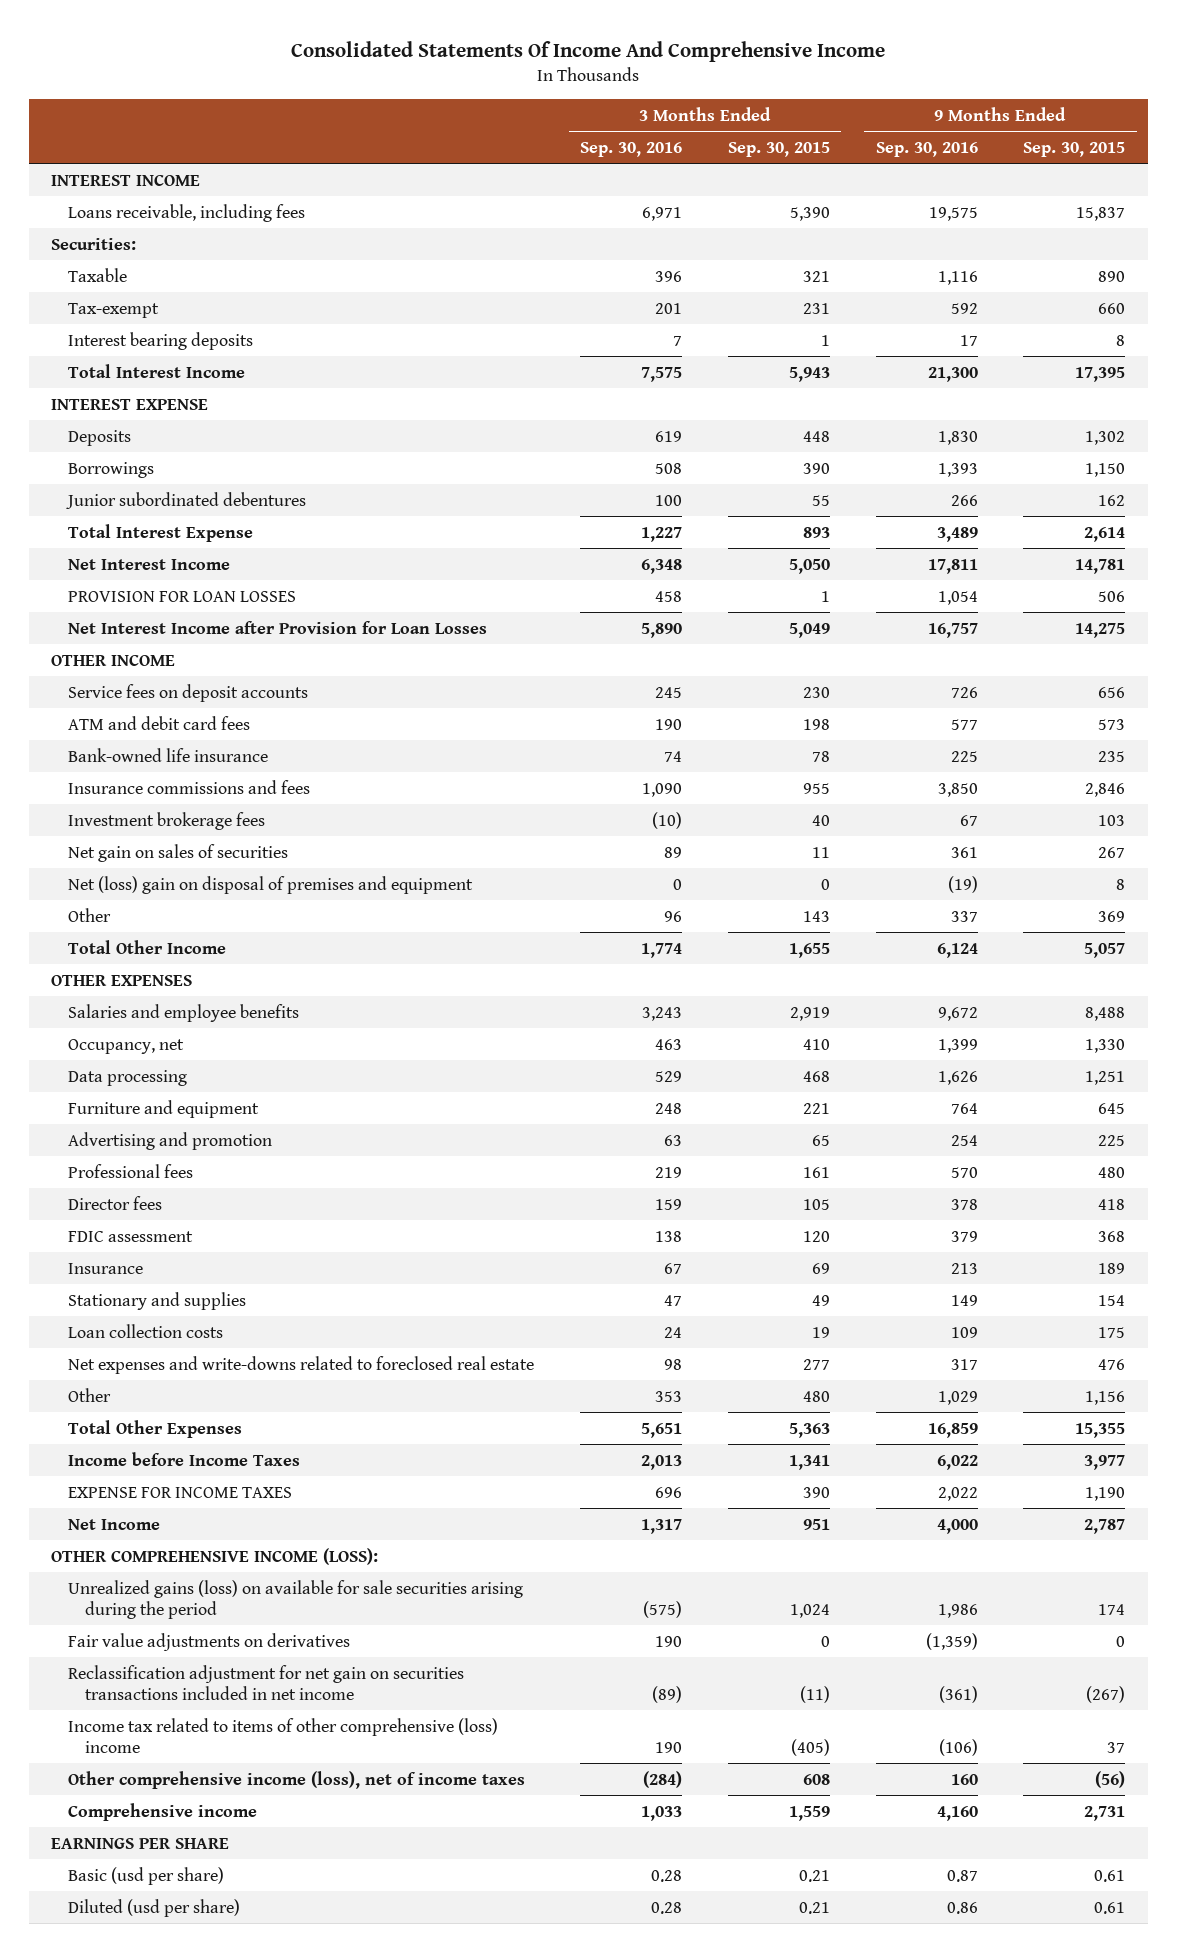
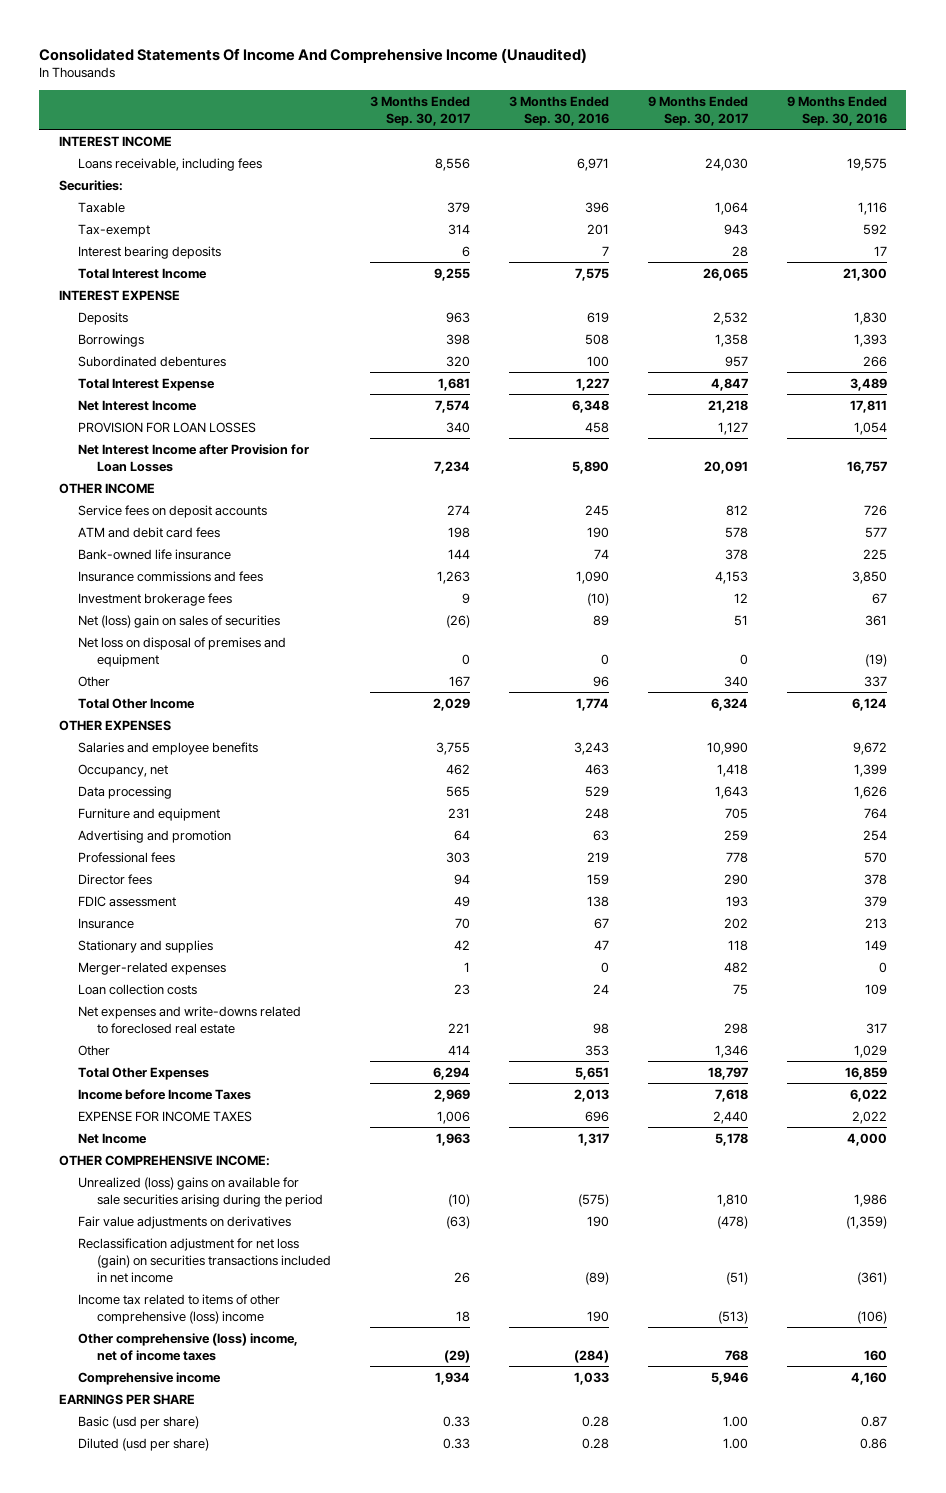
[291,40,886,62] Consolidated Statements Of Income And Comprehensive Income -> [39,47,588,63] Consolidated Statements Of Income And Comprehensive Income (Unaudited)
[727,141,830,157] Sep. 30, 2015 -> none
[1023,141,1126,157] Sep. 30, 2015 -> none
none -> [369,96,470,127] 3 Months Ended Sep. 30, 2017
none -> [647,96,748,127] 9 Months Ended Sep. 30, 2017
[66,491,307,509] Junior subordinated debentures -> [77,355,226,367] Subordinated debentures
[68,843,289,862] Net gain on sales of securities -> [77,614,280,628] Net (loss) gain on sales of securities
[68,875,474,894] Net (loss) gain on disposal of premises and equipment -> [77,636,286,667] Net loss on disposal of premises and equipment
none -> [77,961,226,975] Merger-related expenses
[51,1547,379,1565] OTHER COMPREHENSIVE INCOME (LOSS): -> [58,1154,270,1166] OTHER COMPREHENSIVE INCOME:
[68,1579,524,1619] Unrealized gains (loss) on available for sale securities arising during the period -> [77,1176,323,1207] Unrealized (loss) gains on available for sale securities arising during the period
[68,1664,465,1700] Reclassification adjustment for net gain on securities transactions included in net income -> [77,1237,331,1283] Reclassification adjustment for net loss (gain) on securities transactions included in net income
[68,1770,526,1789] Other comprehensive income (loss), net of income taxes -> [77,1332,298,1361] Other comprehensive (loss) income, net of income taxes

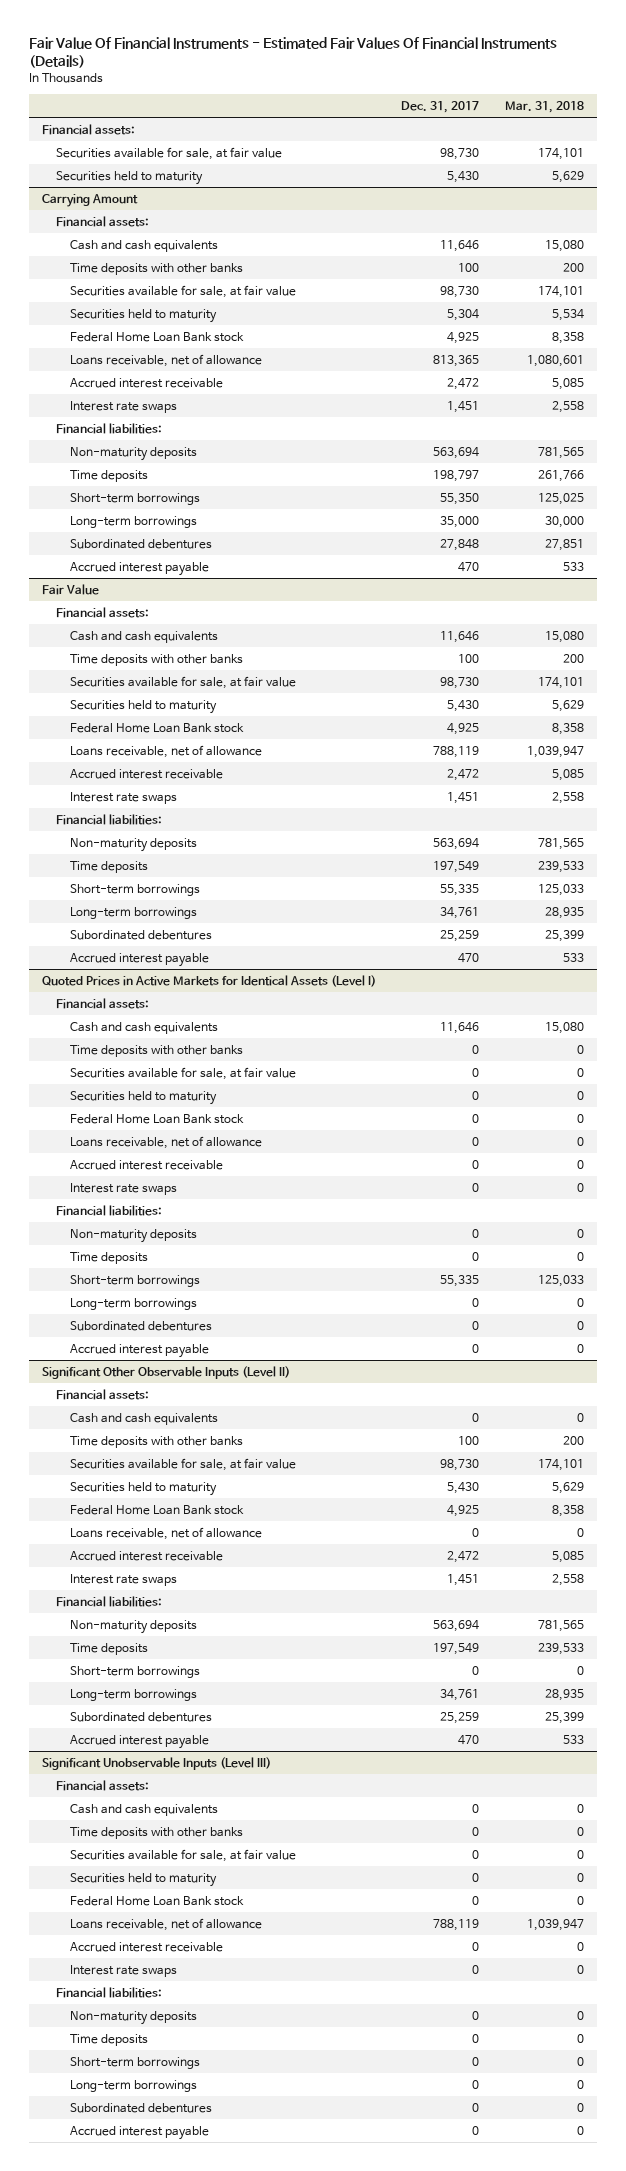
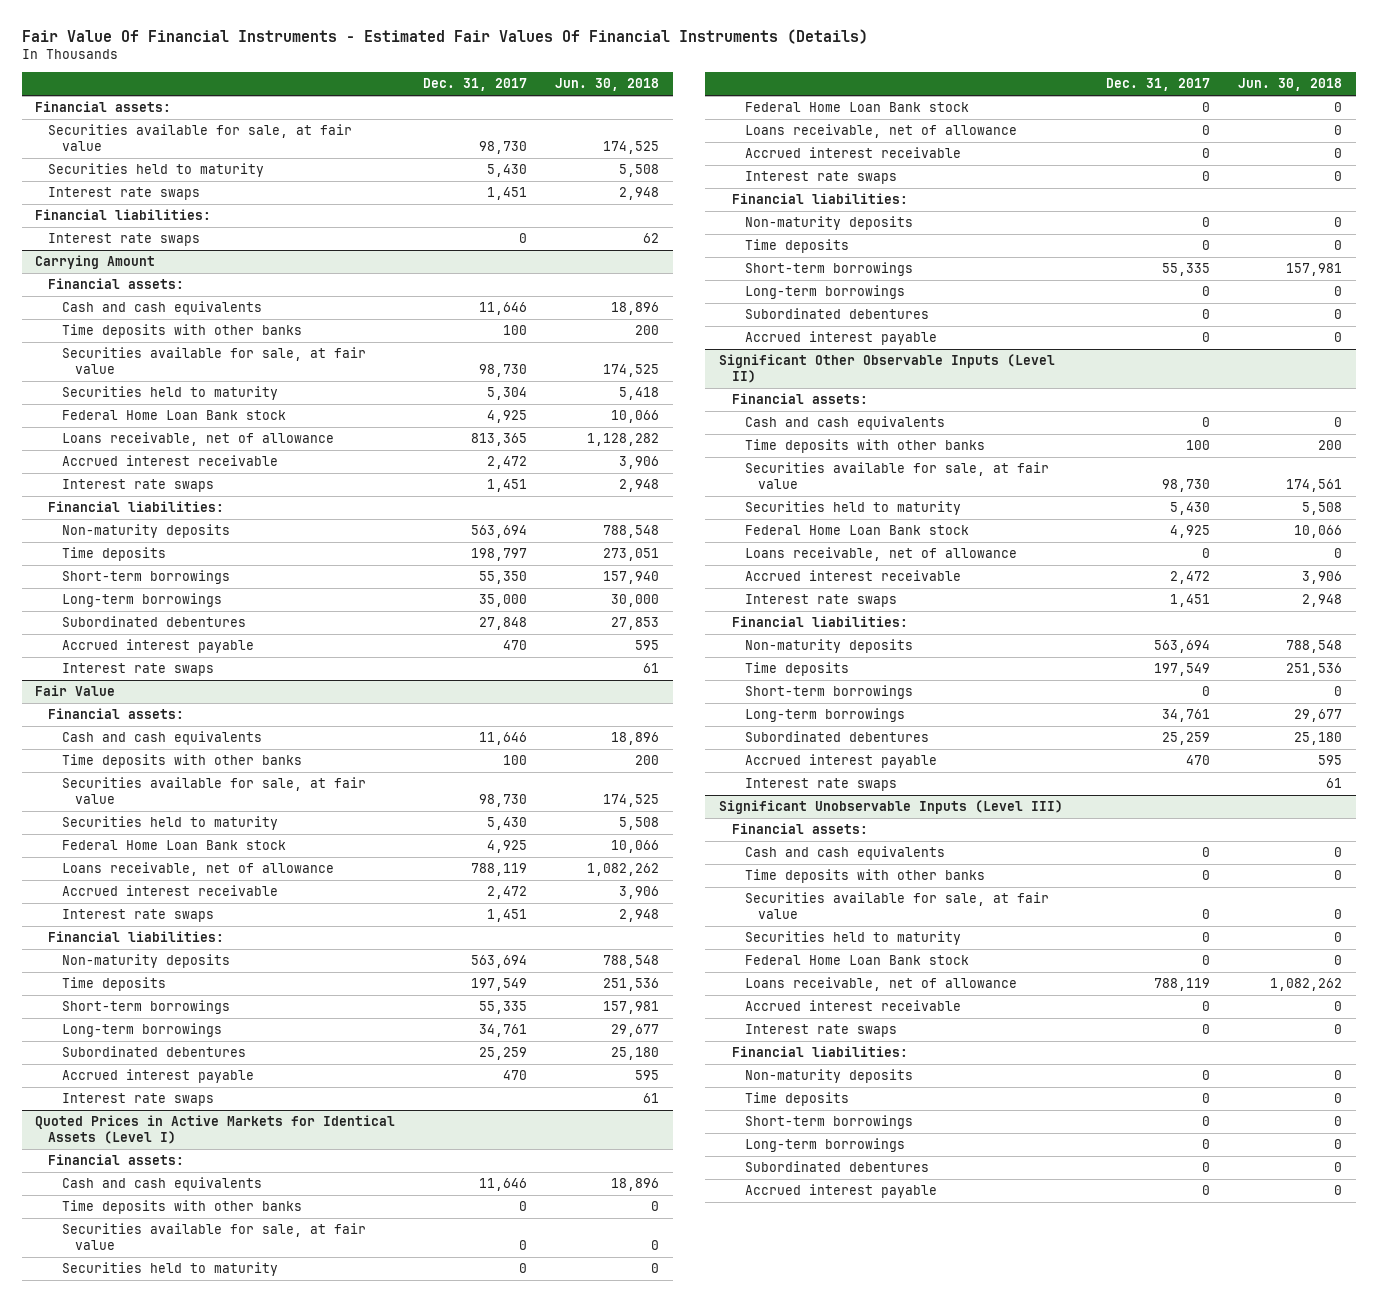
[505,101,585,114] Mar. 31, 2018 -> none
none -> [554,78,659,92] Jun. 30, 2018
none -> [48,187,201,201] Interest rate swaps
none -> [35,209,212,221] Financial liabilities:
none -> [48,233,201,247] Interest rate swaps
none -> [61,663,214,677] Interest rate swaps
none -> [61,1093,214,1107] Interest rate swaps
none -> [744,778,897,792] Interest rate swaps

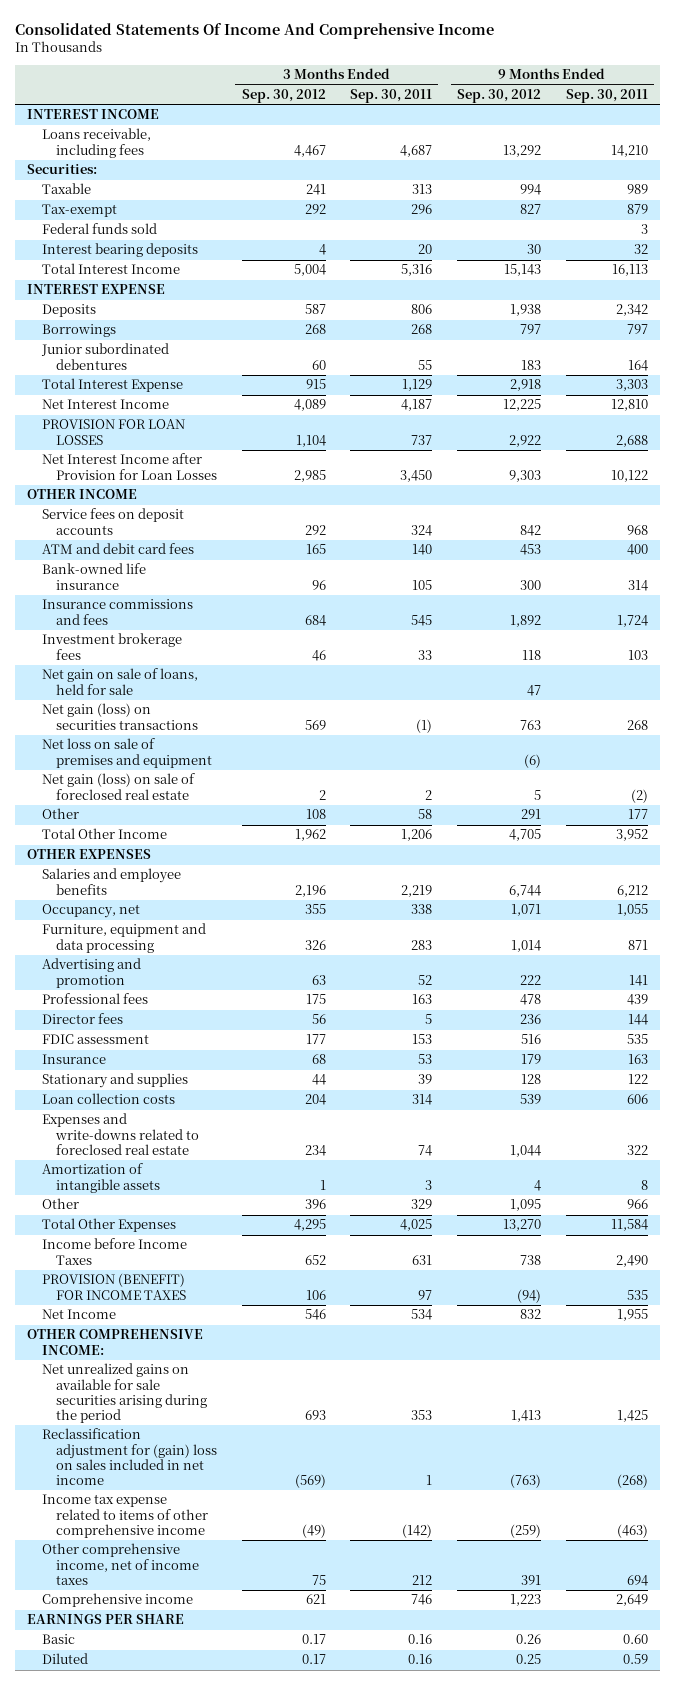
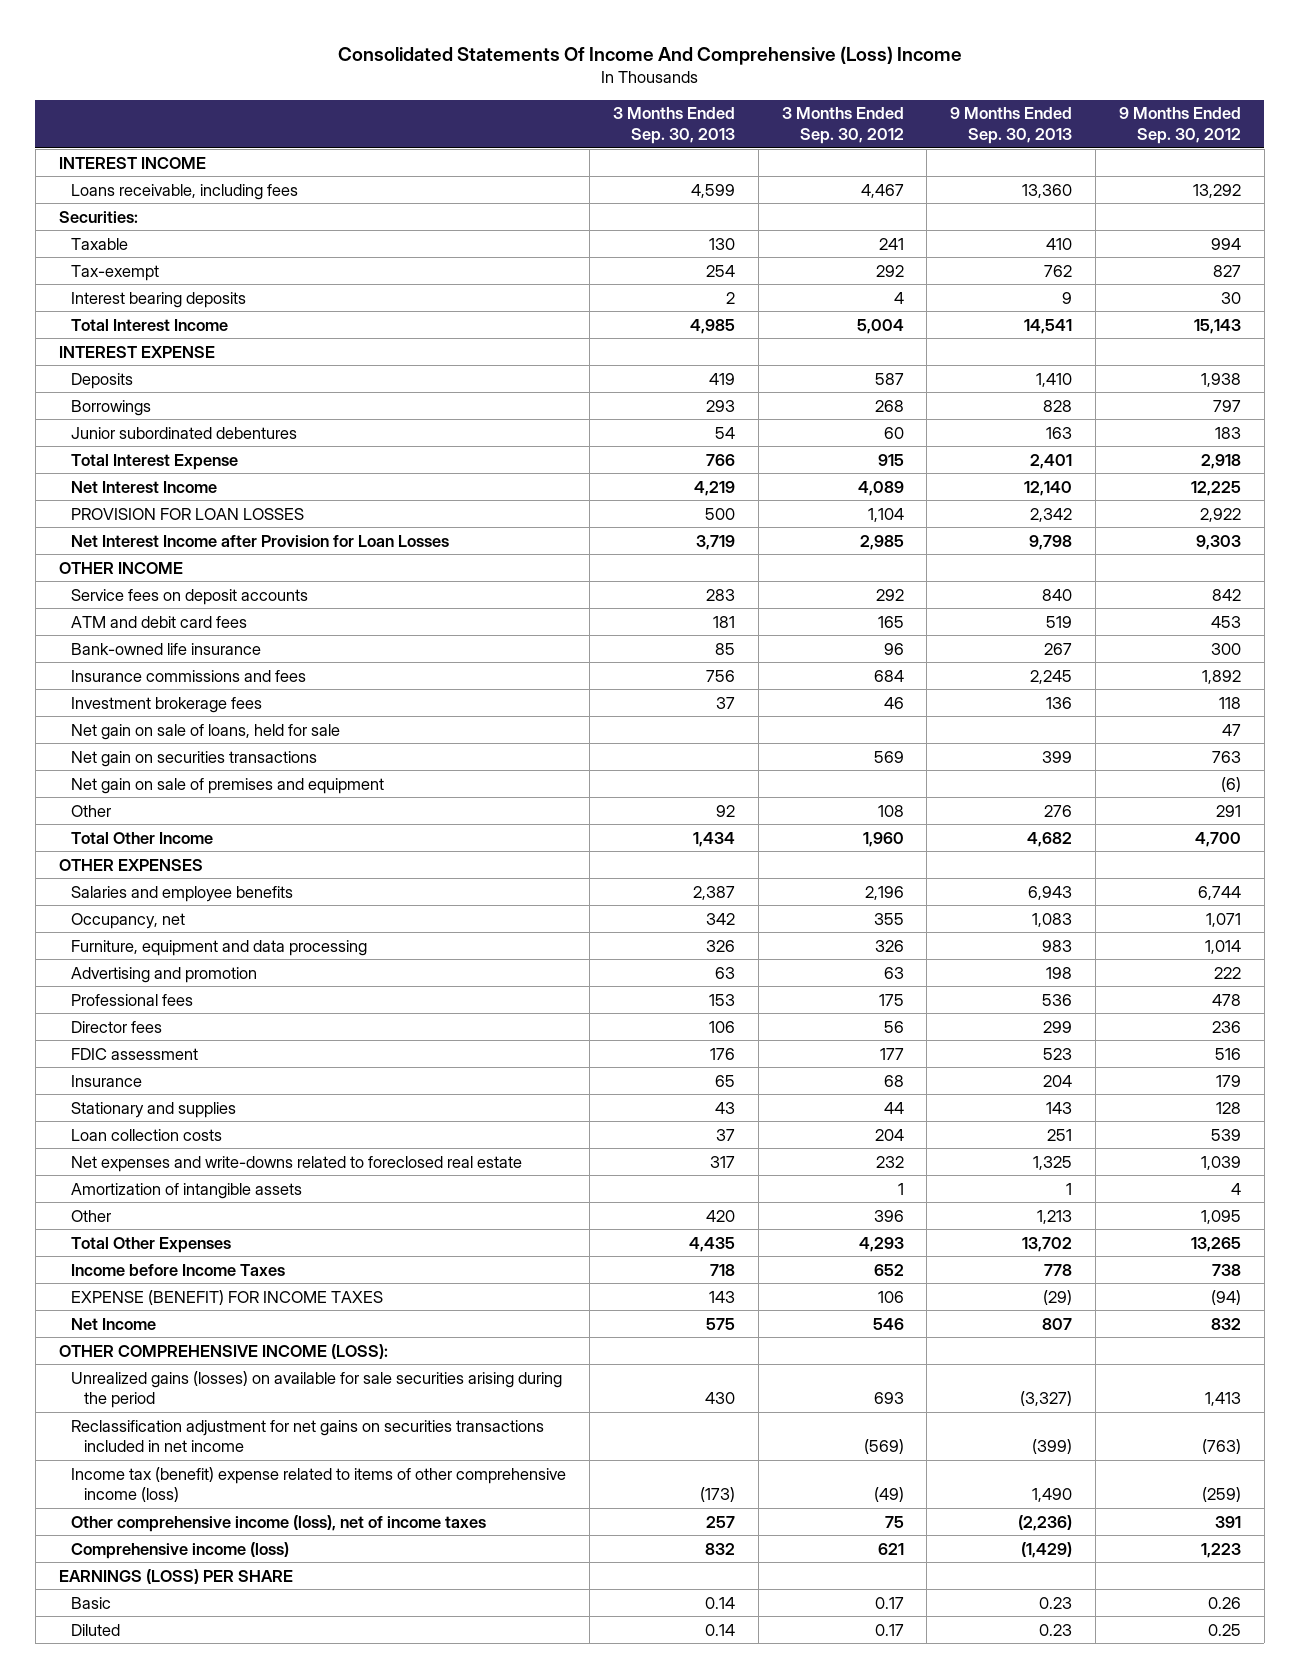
[15,22,495,39] Consolidated Statements Of Income And Comprehensive Income -> [337,45,962,65] Consolidated Statements Of Income And Comprehensive (Loss) Income
[350,89,433,104] Sep. 30, 2011 -> none
[565,89,648,104] Sep. 30, 2011 -> none
none -> [612,107,735,145] 3 Months Ended Sep. 30, 2013
none -> [950,107,1073,145] 9 Months Ended Sep. 30, 2013
[41,223,157,235] Federal funds sold -> none
[41,773,195,800] Net gain (loss) on sale of foreclosed real estate -> none
[41,703,198,730] Net gain (loss) on securities transactions -> [71,750,318,767] Net gain on securities transactions
[41,738,212,768] Net loss on sale of premises and equipment -> [71,777,385,794] Net gain on sale of premises and equipment
[294,829,326,842] 1,962 -> [862,831,904,847] 1,960
[509,829,542,842] 4,705 -> [1194,831,1241,847] 4,700
[41,1113,199,1155] Expenses and write-downs related to foreclosed real estate -> [71,1155,523,1172] Net expenses and write-downs related to foreclosed real estate
[304,1144,326,1156] 234 -> [875,1155,904,1168] 232
[510,1144,542,1157] 1,044 -> [1200,1155,1241,1170] 1,039
[293,1219,326,1232] 4,295 -> [858,1236,904,1252] 4,293
[503,1219,542,1232] 13,270 -> [1190,1236,1241,1252] 13,265
[41,1273,186,1300] PROVISION (BENEFIT) FOR INCOME TAXES -> [71,1289,384,1305] EXPENSE (BENEFIT) FOR INCOME TAXES
[27,1329,204,1355] OTHER COMPREHENSIVE INCOME: -> [58,1343,388,1359] OTHER COMPREHENSIVE INCOME (LOSS):
[41,1363,207,1423] Net unrealized gains on available for sale securities arising during the period -> [71,1370,563,1409] Unrealized gains (losses) on available for sale securities arising during the period
[41,1428,217,1485] Reclassification adjustment for (gain) loss on sales included in net income -> [71,1419,545,1453] Reclassification adjustment for net gains on securities transactions included in net income
[41,1494,208,1538] Income tax expense related to items of other comprehensive income -> [71,1466,567,1503] Income tax (benefit) expense related to items of other comprehensive income (loss)
[41,1543,199,1585] Other comprehensive income, net of income taxes -> [71,1514,487,1532] Other comprehensive income (loss), net of income taxes
[41,1593,193,1608] Comprehensive income -> [71,1541,290,1559] Comprehensive income (loss)
[27,1614,185,1625] EARNINGS PER SHARE -> [58,1568,293,1584] EARNINGS (LOSS) PER SHARE

